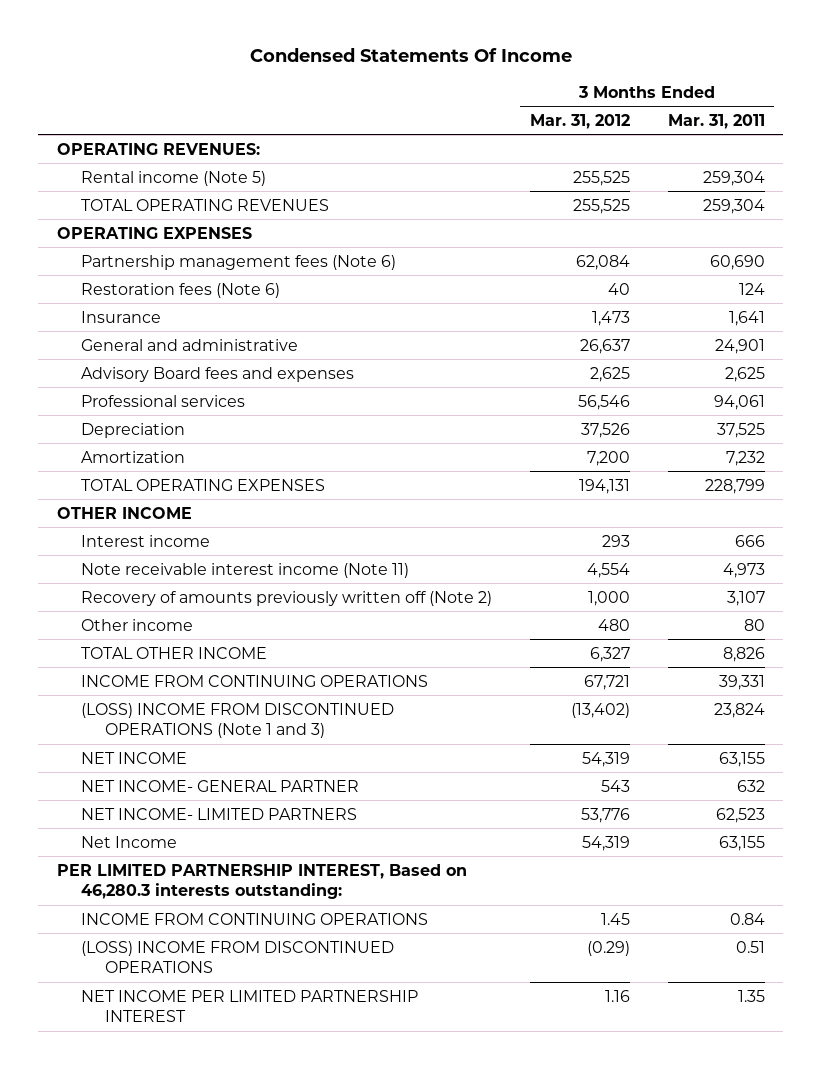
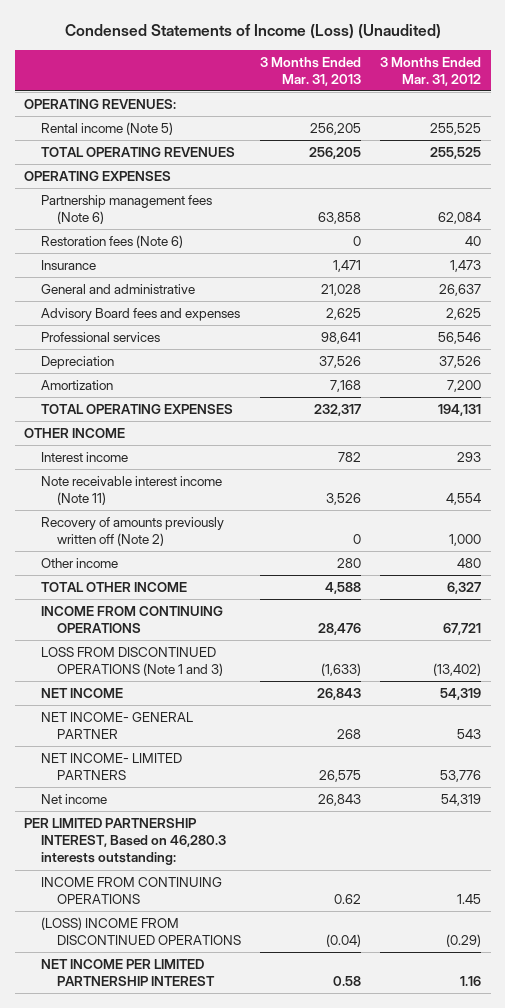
[249,48,572,63] Condensed Statements Of Income -> [64,23,441,39] Condensed Statements of Income (Loss) (Unaudited)
[667,113,765,129] Mar. 31, 2011 -> none
none -> [260,56,362,86] 3 Months Ended Mar. 31, 2013
[80,702,394,739] (LOSS) INCOME FROM DISCONTINUED OPERATIONS (Note 1 and 3) -> [40,646,224,677] LOSS FROM DISCONTINUED OPERATIONS (Note 1 and 3)
[80,835,177,848] Net Income -> [40,793,107,804] Net income

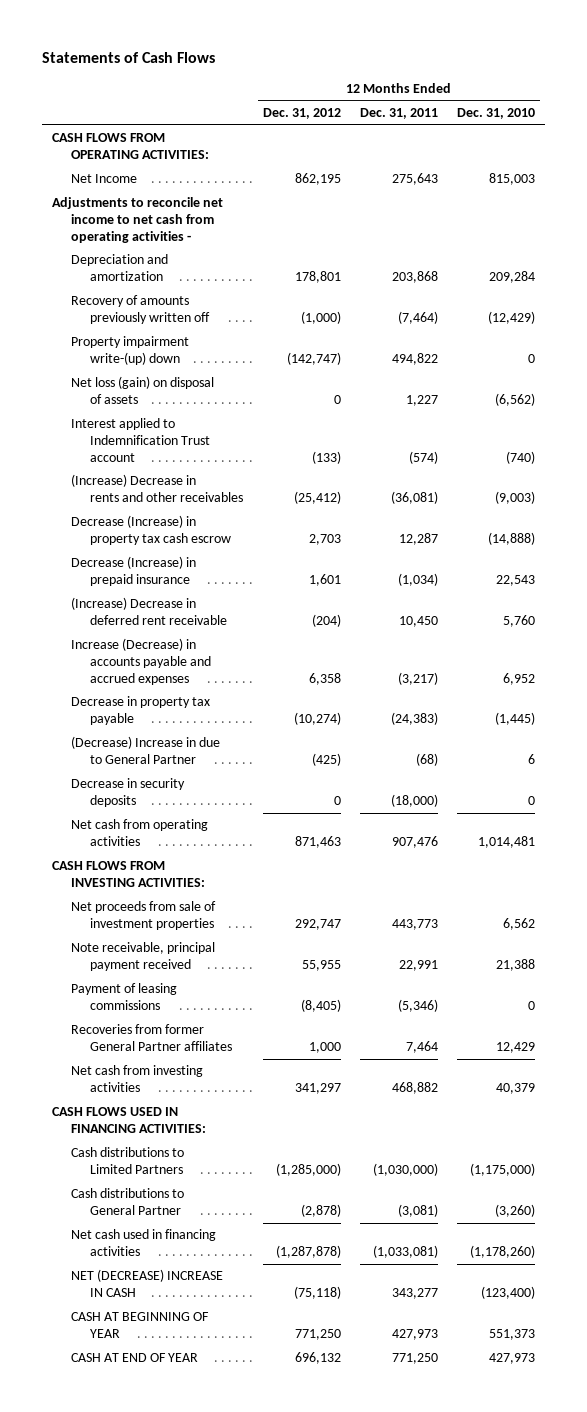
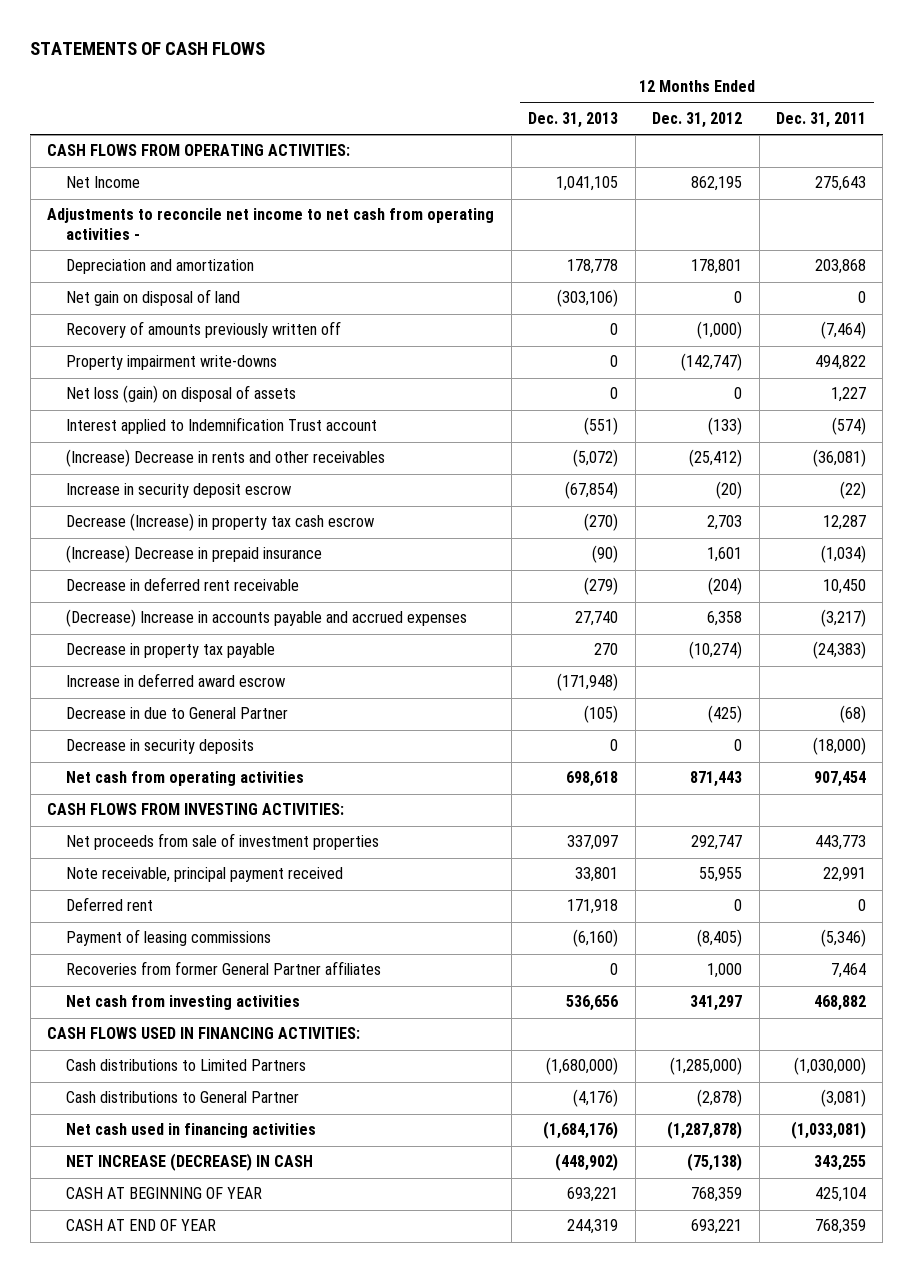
[42,52,216,64] Statements of Cash Flows -> [30,41,266,55] STATEMENTS OF CASH FLOWS
[457,108,536,120] Dec. 31, 2010 -> none
none -> [528,111,619,128] Dec. 31, 2013
none -> [65,289,240,307] Net gain on disposal of land
[71,336,190,366] Property impairment write-(up) down -> [65,355,277,371] Property impairment write-downs
none -> [65,483,291,499] Increase in security deposit escrow
[71,556,197,587] Decrease (Increase) in prepaid insurance -> [65,545,322,564] (Increase) Decrease in prepaid insurance
[71,597,228,626] (Increase) Decrease in deferred rent receivable -> [65,577,299,592] Decrease in deferred rent receivable
[71,638,212,685] Increase (Decrease) in accounts payable and accrued expenses -> [65,609,467,628] (Decrease) Increase in accounts payable and accrued expenses
none -> [65,673,285,688] Increase in deferred award escrow
[71,736,221,765] (Decrease) Increase in due to General Partner -> [65,707,288,720] Decrease in due to General Partner
[294,836,341,849] 871,463 -> [690,771,743,788] 871,443
[392,836,439,849] 907,476 -> [814,771,867,788] 907,454
none -> [65,897,153,912] Deferred rent
[71,1269,224,1298] NET (DECREASE) INCREASE IN CASH -> [65,1153,313,1172] NET INCREASE (DECREASE) IN CASH
[293,1286,341,1300] (75,118) -> [687,1153,743,1172] (75,138)
[392,1288,439,1300] 343,277 -> [814,1155,867,1172] 343,255
[294,1329,341,1341] 771,250 -> [691,1187,743,1203] 768,359
[392,1329,439,1341] 427,973 -> [815,1187,867,1203] 425,104
[294,1352,341,1365] 696,132 -> [691,1219,743,1235] 693,221
[392,1353,439,1365] 771,250 -> [815,1219,867,1235] 768,359

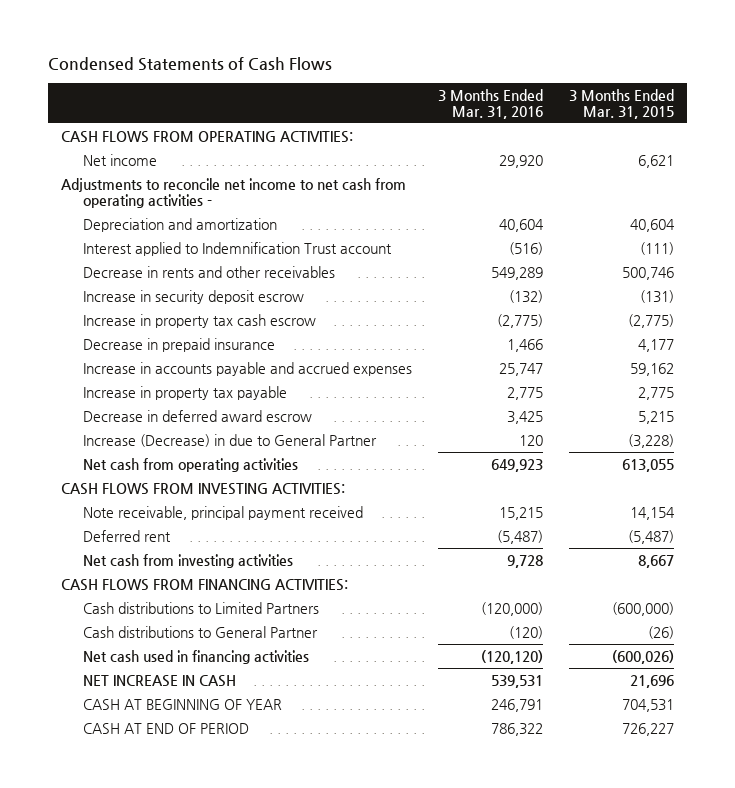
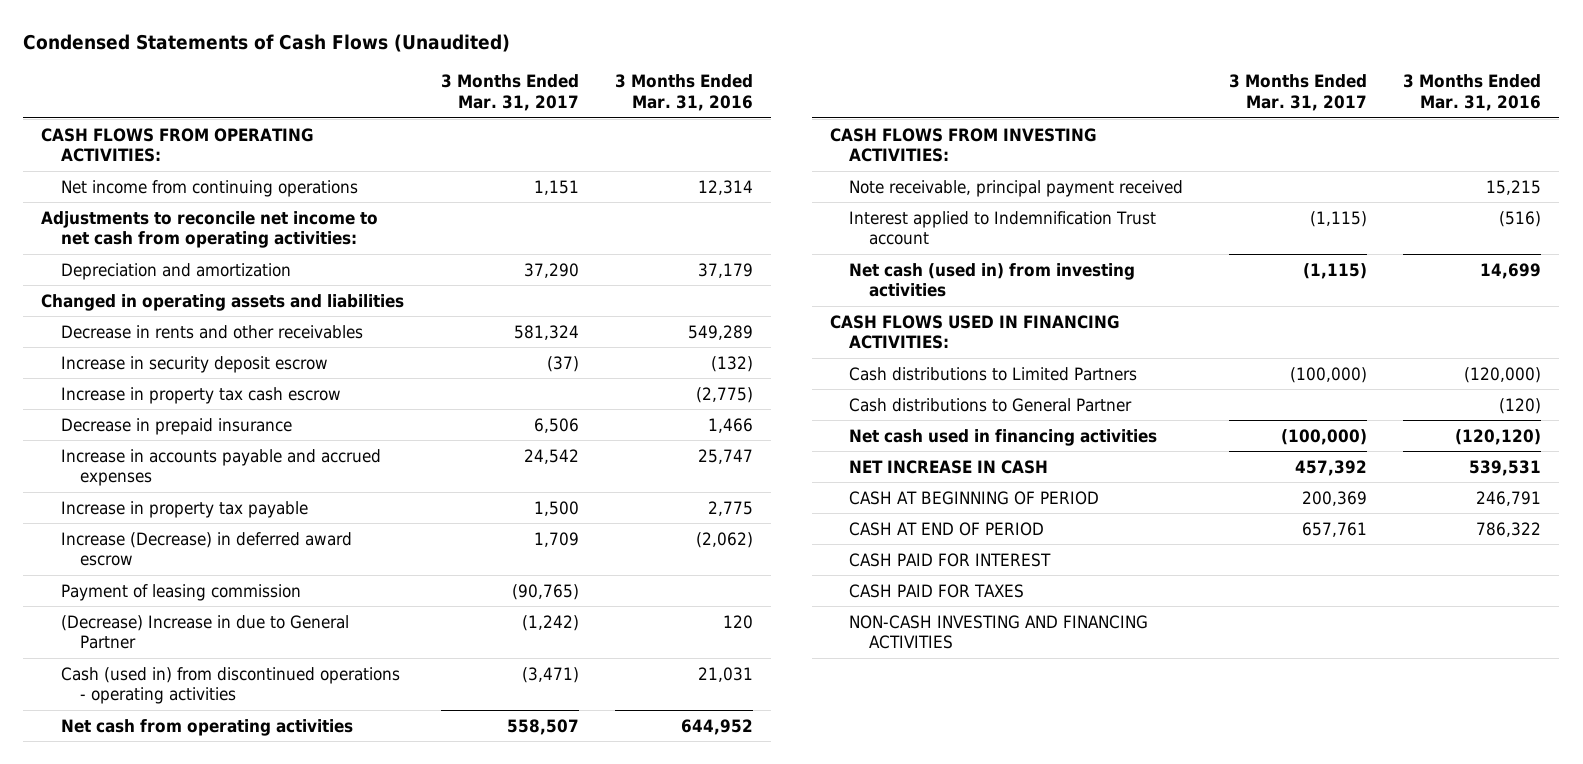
[47,57,332,72] Condensed Statements of Cash Flows -> [23,34,511,53] Condensed Statements of Cash Flows (Unaudited)
[569,88,675,119] 3 Months Ended Mar. 31, 2015 -> none
none -> [440,74,579,111] 3 Months Ended Mar. 31, 2017
[82,153,157,166] Net income -> none
none -> [60,179,358,197] Net income from continuing operations
[60,177,406,208] Adjustments to reconcile net income to net cash from operating activities - -> [41,210,379,249] Adjustments to reconcile net income to net cash from operating activities:
[498,218,544,232] 40,604 -> [697,262,753,278] 37,179
none -> [41,293,405,311] Changed in operating assets and liabilities
[82,409,312,422] Decrease in deferred award escrow -> [60,531,352,567] Increase (Decrease) in deferred award escrow
[506,410,543,424] 3,425 -> [695,531,753,548] (2,062)
none -> [60,583,301,601] Payment of leasing commission
[82,433,377,447] Increase (Decrease) in due to General Partner -> [60,614,349,650] (Decrease) Increase in due to General Partner
none -> [60,666,400,705] Cash (used in) from discontinued operations - operating activities
[490,458,543,472] 649,923 -> [680,718,753,735] 644,952
[82,529,171,542] Deferred rent -> none
[82,241,392,256] Interest applied to Indemnification Trust account -> [849,210,1157,246] Interest applied to Indemnification Trust account
[82,553,293,568] Net cash from investing activities -> [849,262,1136,298] Net cash (used in) from investing activities
[506,554,543,568] 9,728 -> [1480,262,1542,279] 14,699
[60,578,348,591] CASH FLOWS FROM FINANCING ACTIVITIES: -> [830,314,1121,350] CASH FLOWS USED IN FINANCING ACTIVITIES:
[82,698,282,710] CASH AT BEGINNING OF YEAR -> [849,490,1100,505] CASH AT BEGINNING OF PERIOD
none -> [849,552,1052,567] CASH PAID FOR INTEREST
none -> [849,583,1025,598] CASH PAID FOR TAXES
none -> [849,614,1149,650] NON-CASH INVESTING AND FINANCING ACTIVITIES

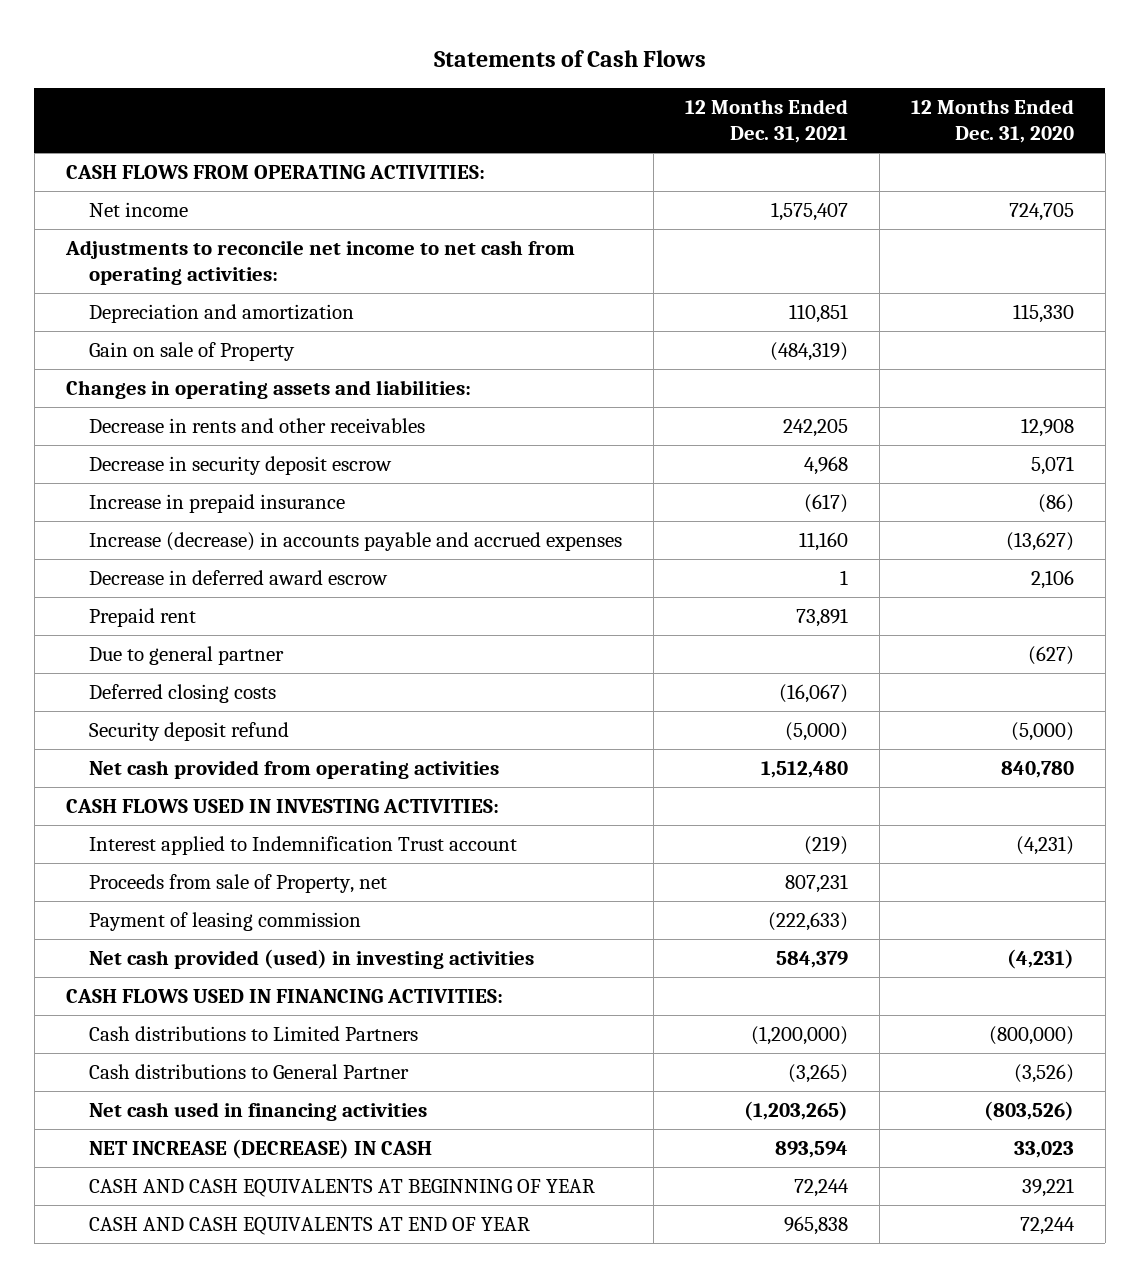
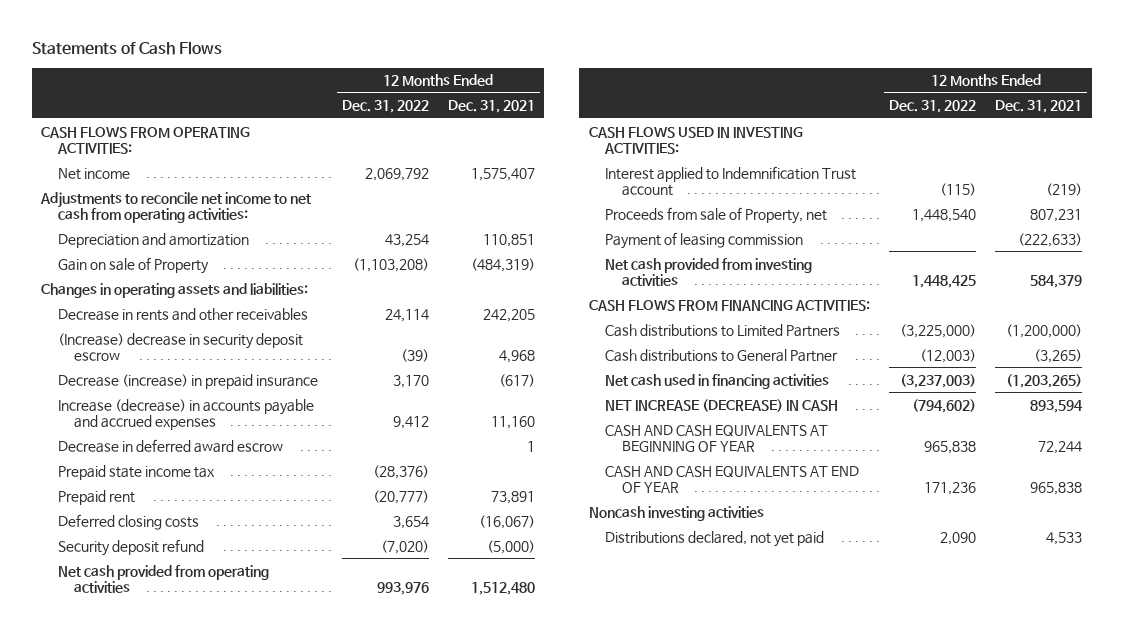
[910,99,1074,144] 12 Months Ended Dec. 31, 2020 -> none
none -> [341,100,429,114] Dec. 31, 2022
[88,456,392,476] Decrease in security deposit escrow -> [57,332,303,361] (Increase) decrease in security deposit escrow
[88,494,345,514] Increase in prepaid insurance -> [57,373,318,389] Decrease (increase) in prepaid insurance
none -> [57,464,215,480] Prepaid state income tax
[88,646,284,666] Due to general partner -> none
[88,949,534,970] Net cash provided (used) in investing activities -> [605,257,813,286] Net cash provided from investing activities
[66,989,504,1004] CASH FLOWS USED IN FINANCING ACTIVITIES: -> [589,299,871,311] CASH FLOWS FROM FINANCING ACTIVITIES:
none -> [589,505,765,521] Noncash investing activities
none -> [605,530,825,547] Distributions declared, not yet paid

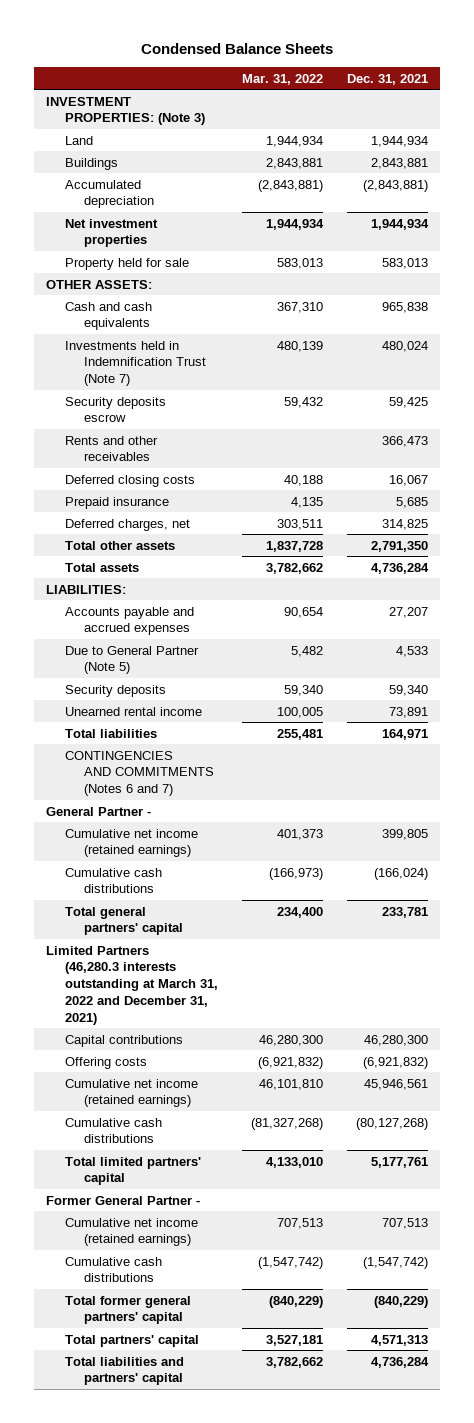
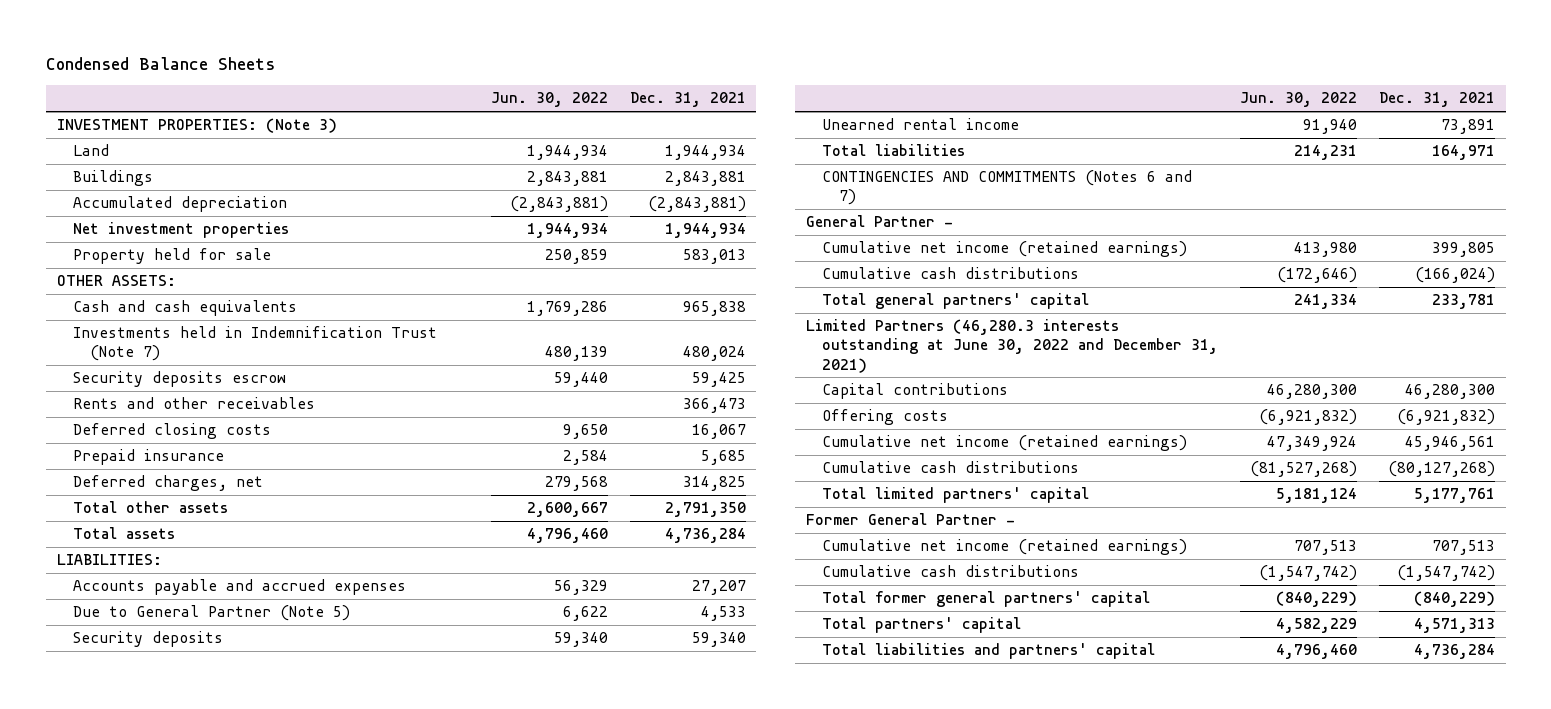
[241,73,323,85] Mar. 31, 2022 -> none
none -> [490,92,608,108] Jun. 30, 2022
[45,945,218,1025] Limited Partners (46,280.3 interests outstanding at March 31, 2022 and December 31, 2021) -> [805,319,1219,373] Limited Partners (46,280.3 interests outstanding at June 30, 2022 and December 31, 2021)

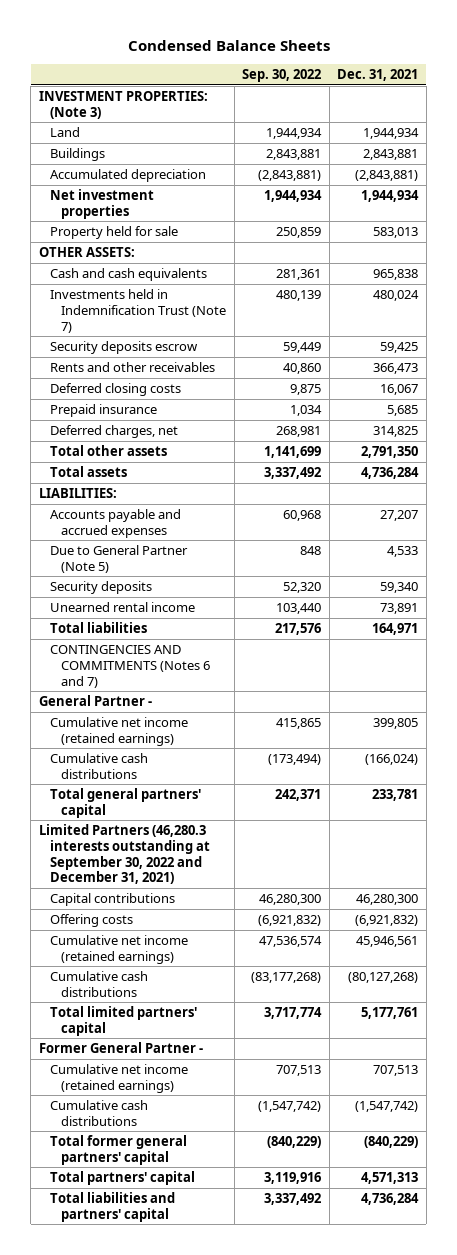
[490,92,608,108] Jun. 30, 2022 -> none
none -> [242,69,322,83] Sep. 30, 2022
[805,319,1219,373] Limited Partners (46,280.3 interests outstanding at June 30, 2022 and December 31, 2021) -> [38,824,210,885] Limited Partners (46,280.3 interests outstanding at September 30, 2022 and December 31, 2021)

